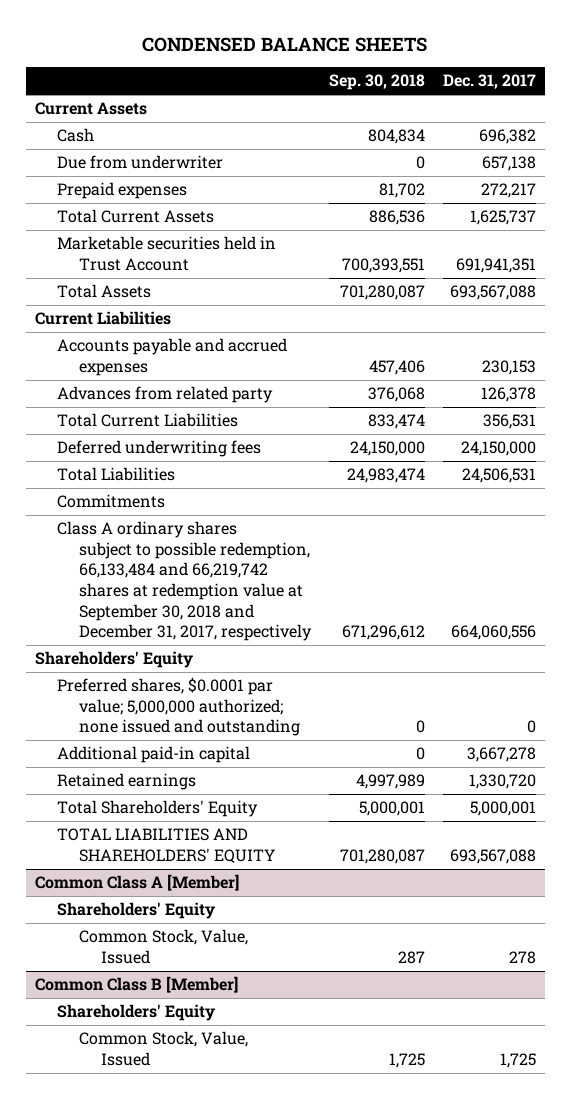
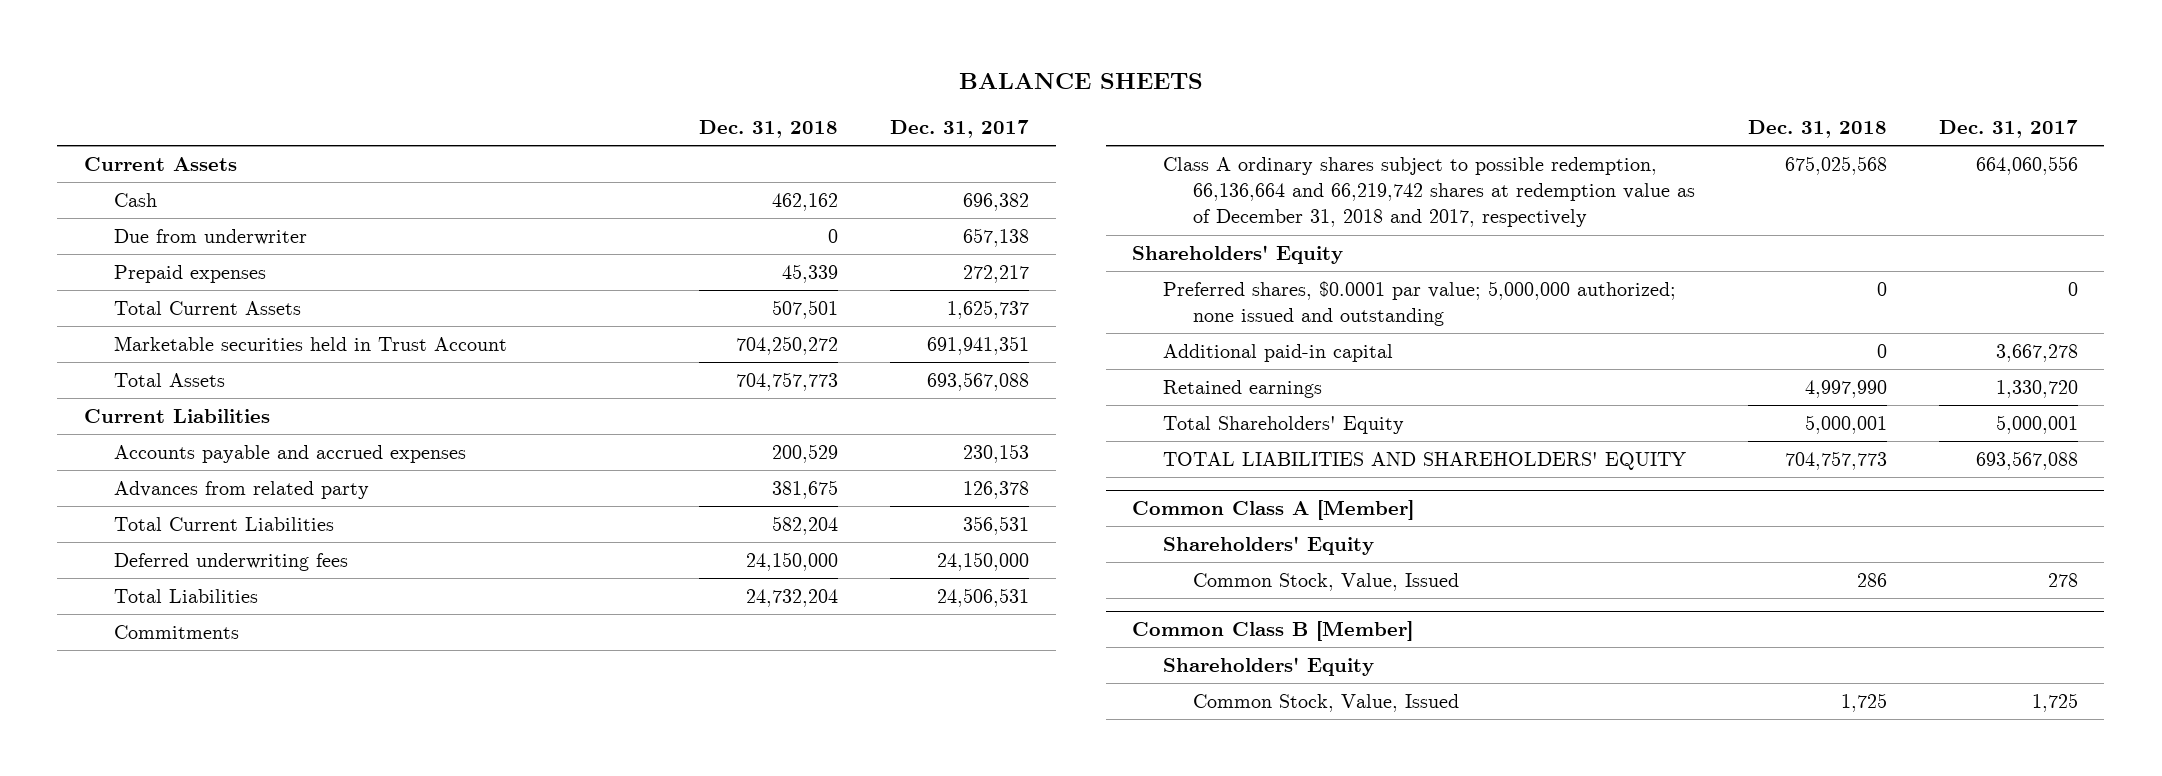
[142,36,428,52] CONDENSED BALANCE SHEETS -> [958,72,1203,89] BALANCE SHEETS
[328,74,425,91] Sep. 30, 2018 -> none
none -> [699,120,839,139] Dec. 31, 2018
[56,521,312,642] Class A ordinary shares subject to possible redemption, 66,133,484 and 66,219,742 shares at redemption value at September 30, 2018 and December 31, 2017, respectively -> [1162,157,1696,228] Class A ordinary shares subject to possible redemption, 66,136,664 and 66,219,742 shares at redemption value as of December 31, 2018 and 2017, respectively

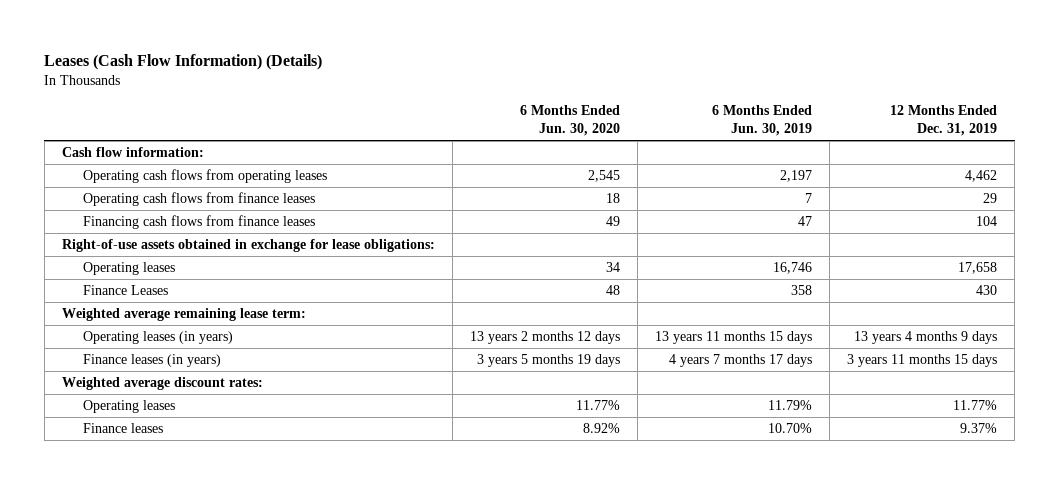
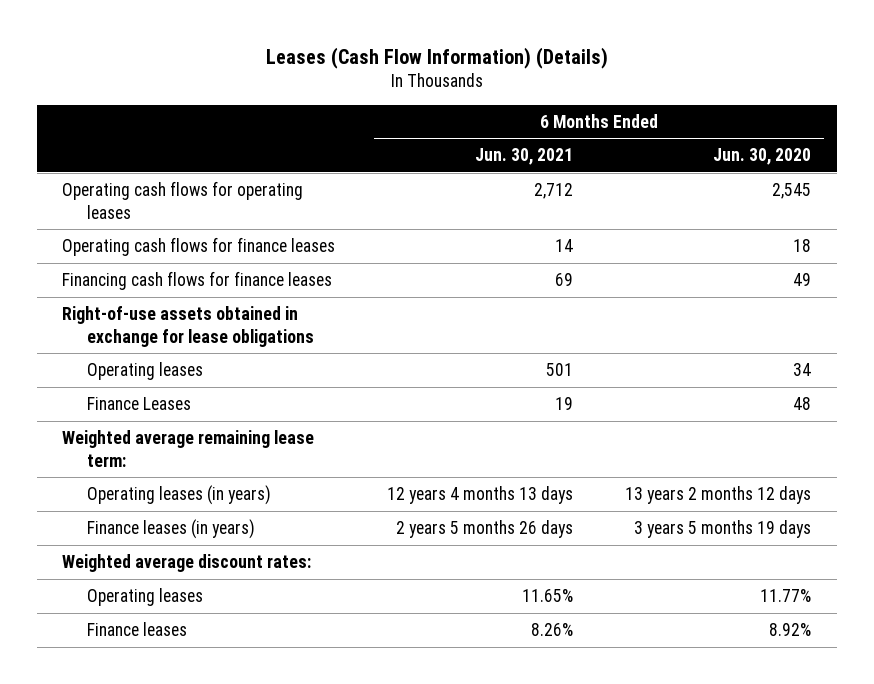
[712,105,813,137] 6 Months Ended Jun. 30, 2019 -> none
[890,105,998,137] 12 Months Ended Dec. 31, 2019 -> none
none -> [475,148,574,166] Jun. 30, 2021
[61,146,204,157] Cash flow information: -> none
[82,168,327,183] Operating cash flows from operating leases -> [62,181,304,219] Operating cash flows for operating leases
[82,191,315,206] Operating cash flows from finance leases -> [62,237,336,257] Operating cash flows for finance leases
[82,214,315,229] Financing cash flows from finance leases -> [62,271,333,291] Financing cash flows for finance leases
[61,238,435,252] Right-of-use assets obtained in exchange for lease obligations: -> [62,306,315,347] Right-of-use assets obtained in exchange for lease obligations

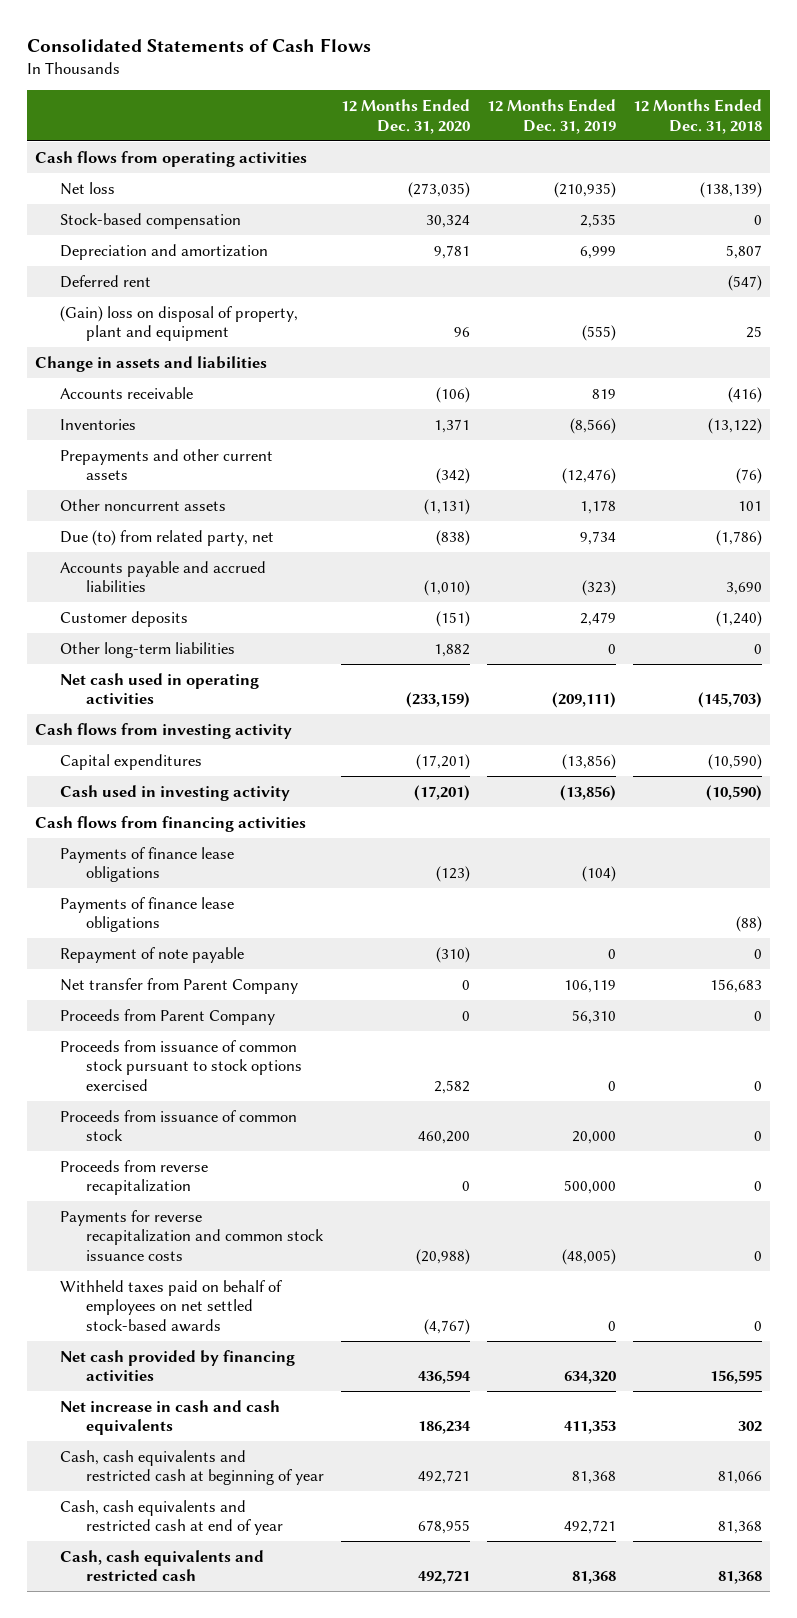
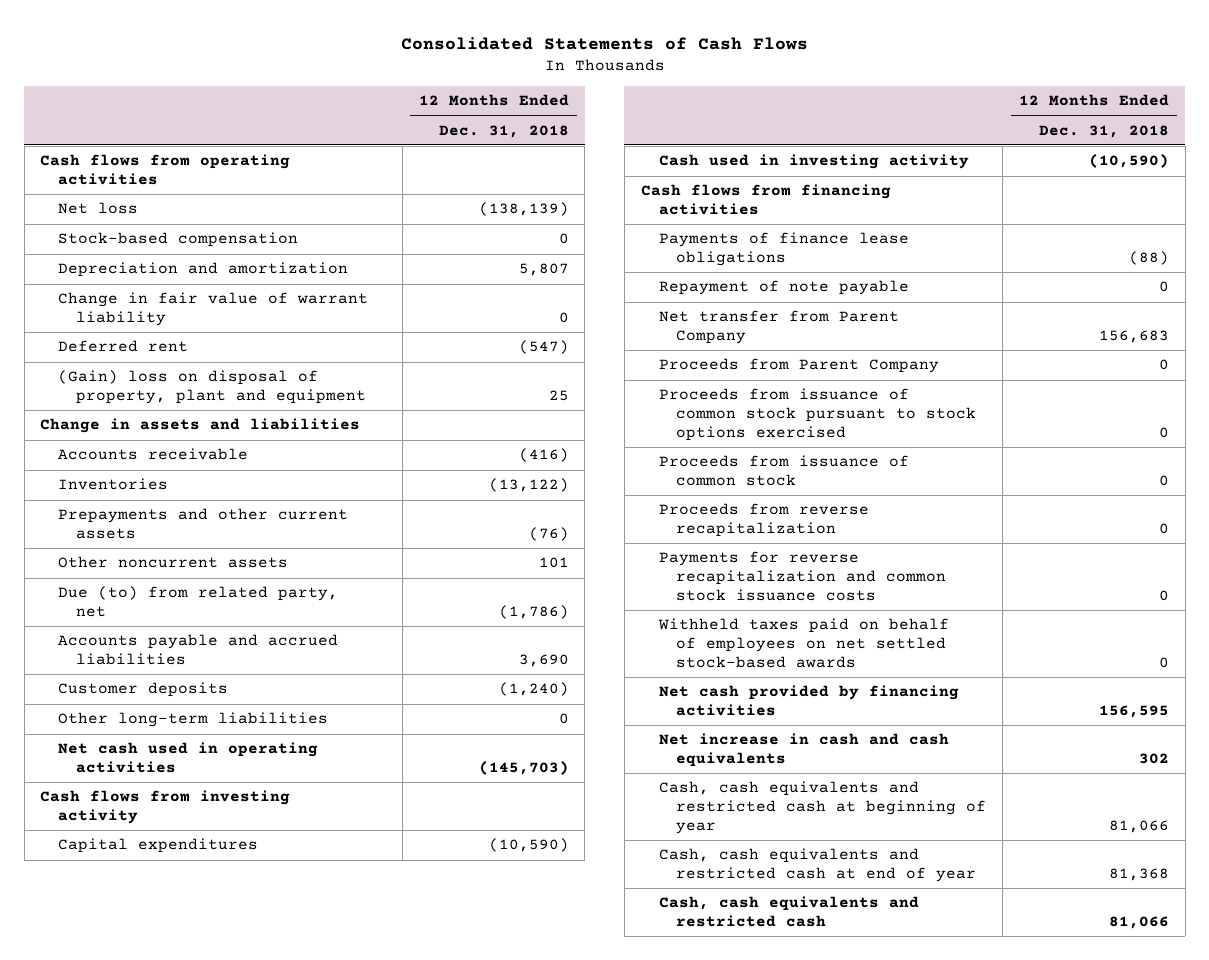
[340,99,470,134] 12 Months Ended Dec. 31, 2020 -> none
[486,99,616,134] 12 Months Ended Dec. 31, 2019 -> none
none -> [58,292,369,326] Change in fair value of warrant liability
[60,846,235,883] Payments of finance lease obligations -> none
[717,1571,762,1585] 81,368 -> [1109,915,1170,929] 81,066

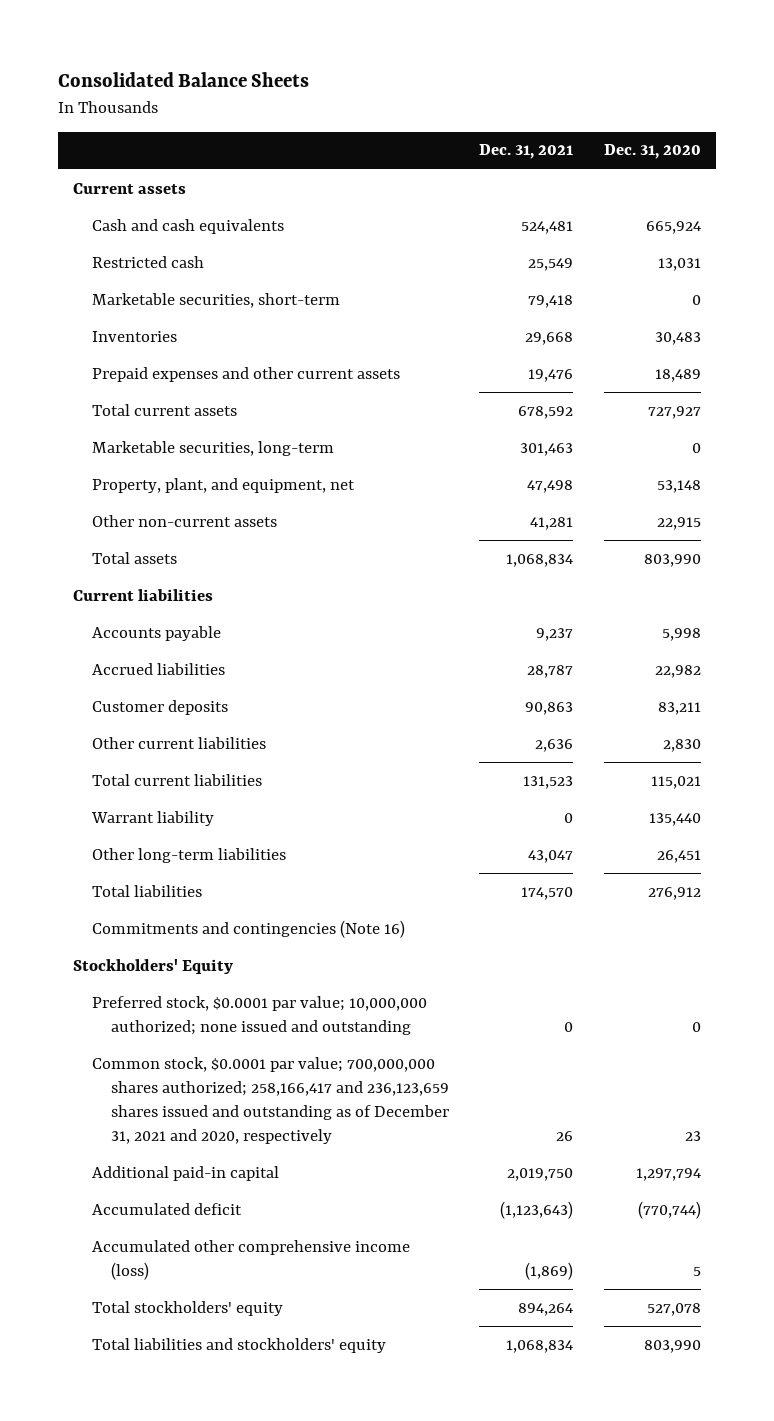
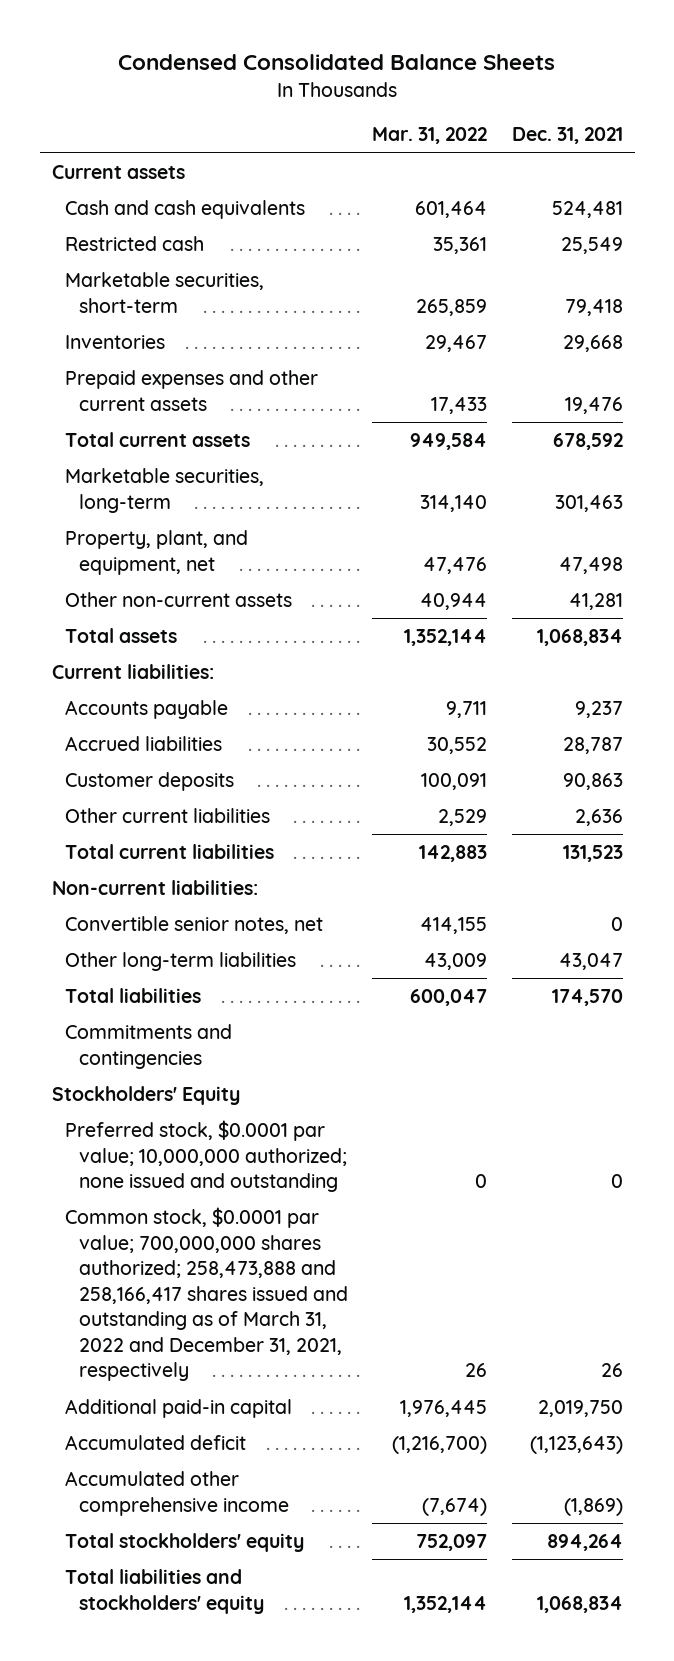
[57,71,309,87] Consolidated Balance Sheets -> [118,54,556,71] Condensed Consolidated Balance Sheets
[603,144,701,160] Dec. 31, 2020 -> none
none -> [372,127,488,145] Mar. 31, 2022
[72,588,213,601] Current liabilities -> [51,664,214,680] Current liabilities:
[90,810,214,826] Warrant liability -> none
none -> [51,880,258,896] Non-current liabilities:
none -> [65,916,324,935] Convertible senior notes, net
[91,919,405,938] Commitments and contingencies (Note 16) -> [65,1024,233,1069] Commitments and contingencies
[91,1056,449,1144] Common stock, $0.0001 par value; 700,000,000 shares authorized; 258,166,417 and 236,123,659 shares issued and outstanding as of December 31, 2021 and 2020, respectively -> [65,1207,349,1382] Common stock, $0.0001 par value; 700,000,000 shares authorized; 258,473,888 and 258,166,417 shares issued and outstanding as of March 31, 2022 and December 31, 2021, respectively
[91,1239,410,1280] Accumulated other comprehensive income (loss) -> [65,1471,290,1516] Accumulated other comprehensive income

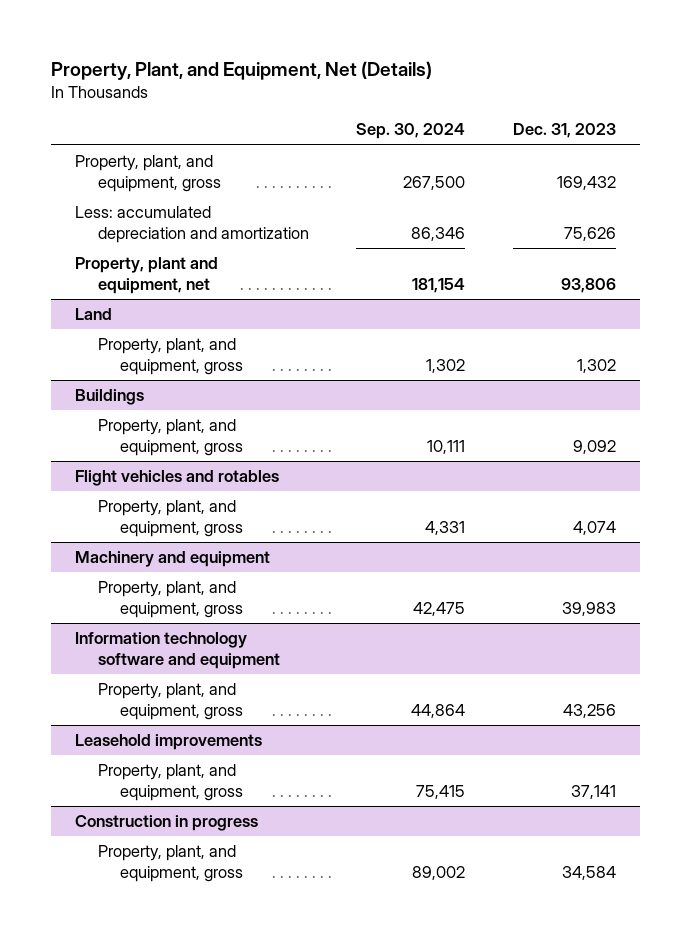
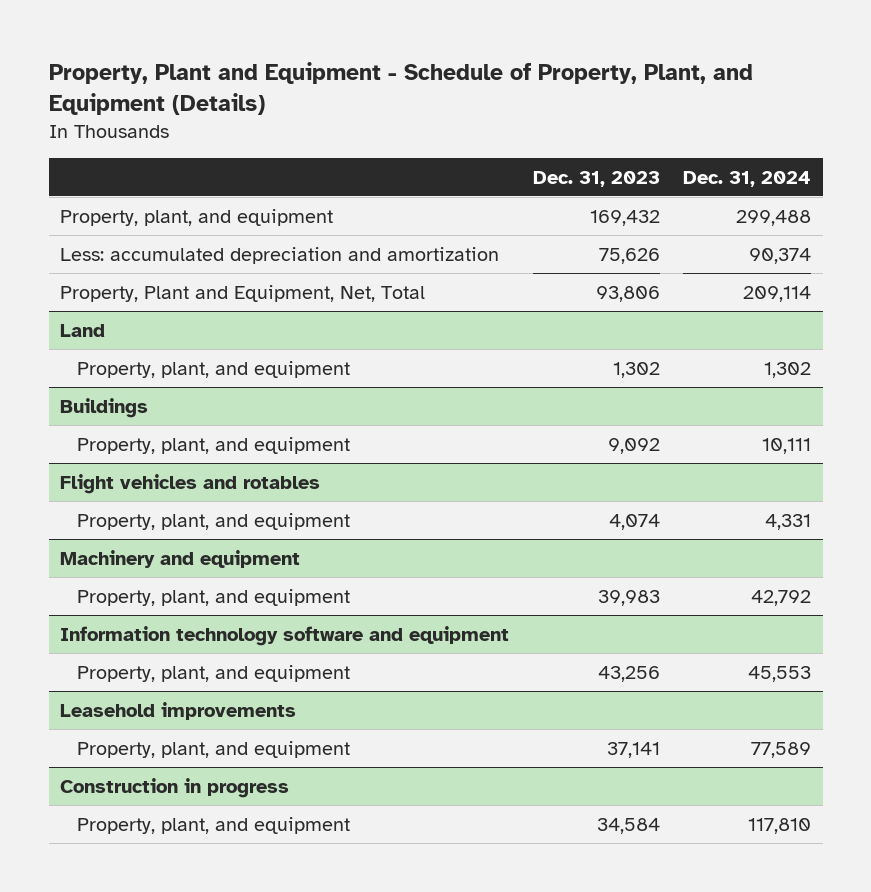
[50,61,432,81] Property, Plant, and Equipment, Net (Details) -> [48,61,753,115] Property, Plant and Equipment - Schedule of Property, Plant, and Equipment (Details)
[356,123,466,140] Sep. 30, 2024 -> none
none -> [683,170,812,187] Dec. 31, 2024
[74,155,221,193] Property, plant, and equipment, gross -> [60,208,334,226] Property, plant, and equipment
[74,257,218,295] Property, plant and equipment, net -> [60,284,426,302] Property, Plant and Equipment, Net, Total
[97,338,244,376] Property, plant, and equipment, gross -> [76,360,350,378] Property, plant, and equipment
[97,419,244,457] Property, plant, and equipment, gross -> [76,436,350,454] Property, plant, and equipment
[97,500,244,538] Property, plant, and equipment, gross -> [76,512,350,530] Property, plant, and equipment
[97,581,244,619] Property, plant, and equipment, gross -> [76,588,350,606] Property, plant, and equipment
[97,683,244,721] Property, plant, and equipment, gross -> [76,664,350,682] Property, plant, and equipment
[97,764,244,802] Property, plant, and equipment, gross -> [76,740,350,758] Property, plant, and equipment
[97,845,244,883] Property, plant, and equipment, gross -> [76,816,350,834] Property, plant, and equipment

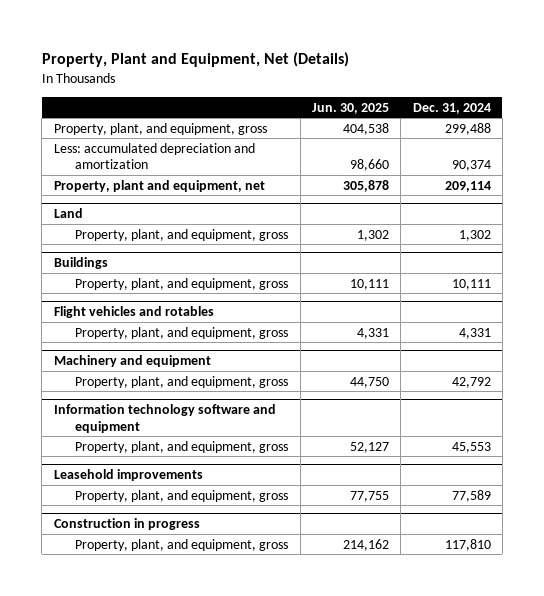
[48,61,753,115] Property, Plant and Equipment - Schedule of Property, Plant, and Equipment (Details) -> [41,51,349,67] Property, Plant and Equipment, Net (Details)
[532,170,660,187] Dec. 31, 2023 -> none
none -> [311,102,389,114] Jun. 30, 2025
[60,208,334,226] Property, plant, and equipment -> [53,122,267,135] Property, plant, and equipment, gross
[60,284,426,302] Property, Plant and Equipment, Net, Total -> [53,179,265,192] Property, plant and equipment, net
[76,360,350,378] Property, plant, and equipment -> [75,228,289,241] Property, plant, and equipment, gross
[76,436,350,454] Property, plant, and equipment -> [75,277,289,290] Property, plant, and equipment, gross
[76,512,350,530] Property, plant, and equipment -> [75,326,289,339] Property, plant, and equipment, gross
[76,588,350,606] Property, plant, and equipment -> [75,375,289,388] Property, plant, and equipment, gross
[76,664,350,682] Property, plant, and equipment -> [75,440,289,453] Property, plant, and equipment, gross
[76,740,350,758] Property, plant, and equipment -> [75,489,289,502] Property, plant, and equipment, gross
[76,816,350,834] Property, plant, and equipment -> [75,538,289,551] Property, plant, and equipment, gross

